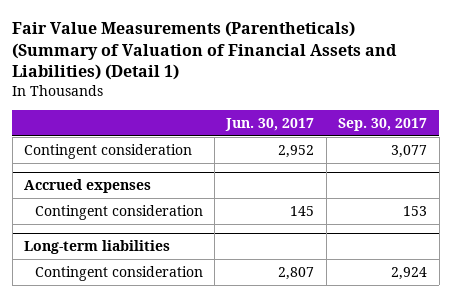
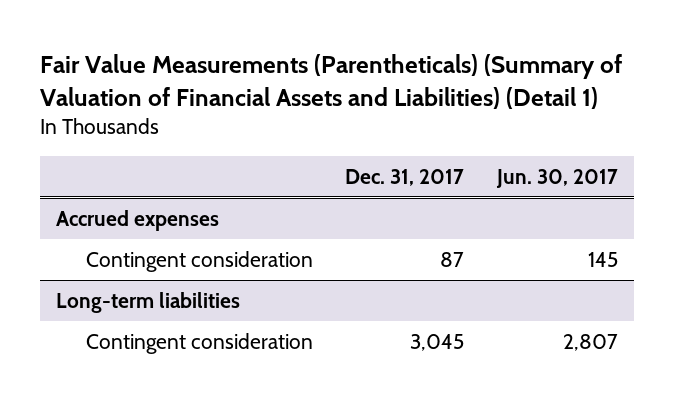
[338,117,428,131] Sep. 30, 2017 -> none
none -> [345,168,465,186] Dec. 31, 2017
[24,143,193,159] Contingent consideration -> none

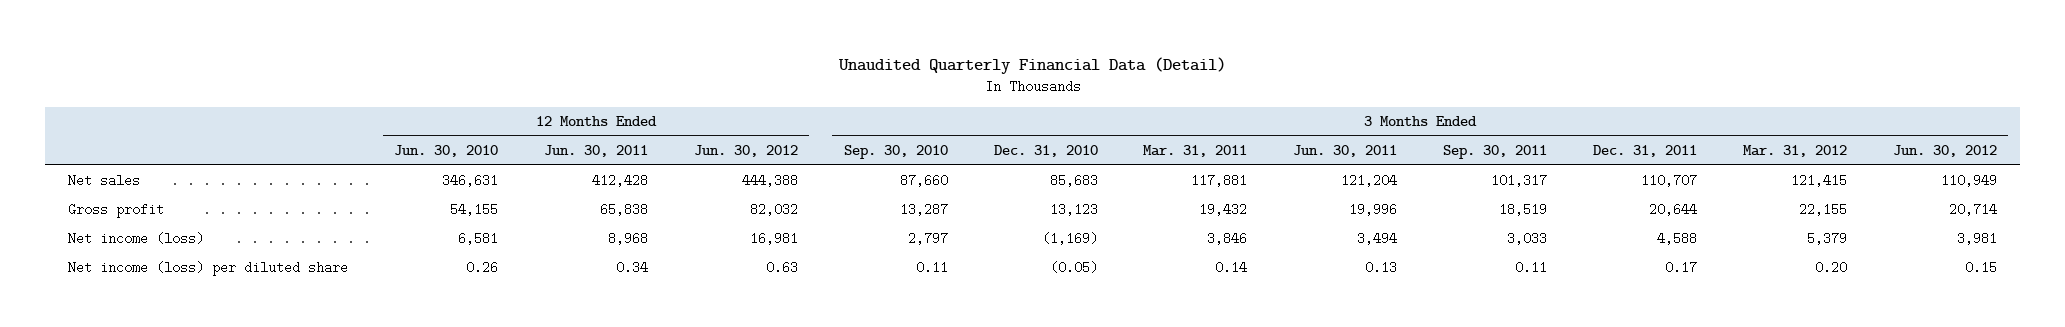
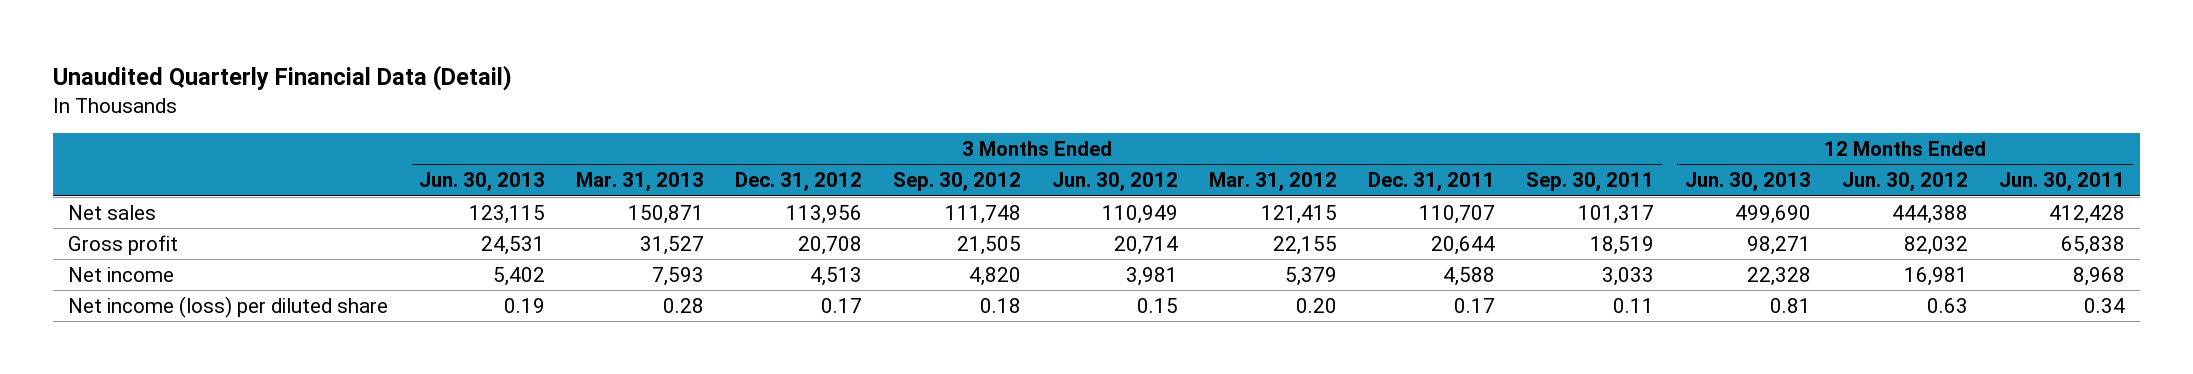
[394,145,499,158] Jun. 30, 2010 -> none
[843,145,948,160] Sep. 30, 2010 -> none
[993,145,1098,158] Dec. 31, 2010 -> none
[1143,145,1248,158] Mar. 31, 2011 -> none
[1293,145,1398,158] Jun. 30, 2011 -> none
none -> [419,172,546,193] Jun. 30, 2013
none -> [576,172,705,193] Mar. 31, 2013
none -> [735,172,863,193] Dec. 31, 2012
none -> [893,172,1022,193] Sep. 30, 2012
none -> [1685,172,1812,193] Jun. 30, 2013
[68,232,205,246] Net income (loss) -> [68,266,175,282] Net income

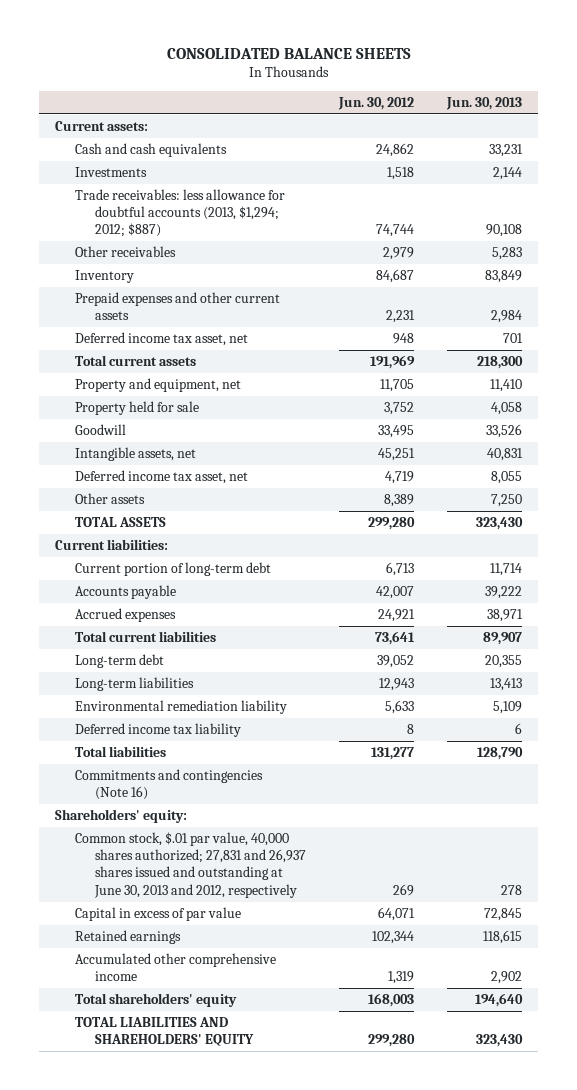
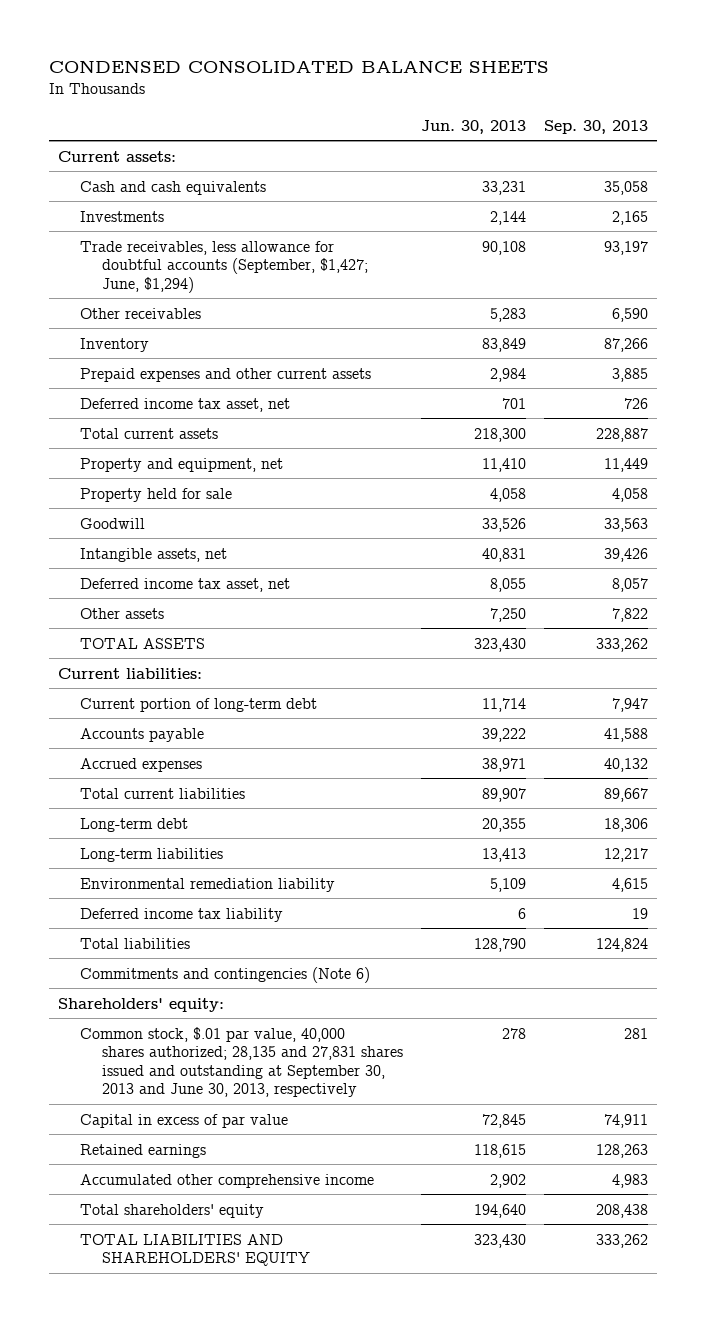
[166,48,411,60] CONSOLIDATED BALANCE SHEETS -> [48,60,549,74] CONDENSED CONSOLIDATED BALANCE SHEETS
[338,96,415,110] Jun. 30, 2012 -> none
none -> [543,119,648,134] Sep. 30, 2013
[75,189,286,238] Trade receivables: less allowance for doubtful accounts (2013, $1,294; 2012; $887) -> [79,240,369,293] Trade receivables, less allowance for doubtful accounts (September, $1,427; June, $1,294)
[75,769,264,801] Commitments and contingencies (Note 16) -> [79,966,370,983] Commitments and contingencies (Note 6)
[75,832,307,898] Common stock, $.01 par value, 40,000 shares authorized; 27,831 and 26,937 shares issued and outstanding at June 30, 2013 and 2012, respectively -> [79,1026,404,1098] Common stock, $.01 par value, 40,000 shares authorized; 28,135 and 27,831 shares issued and outstanding at September 30, 2013 and June 30, 2013, respectively

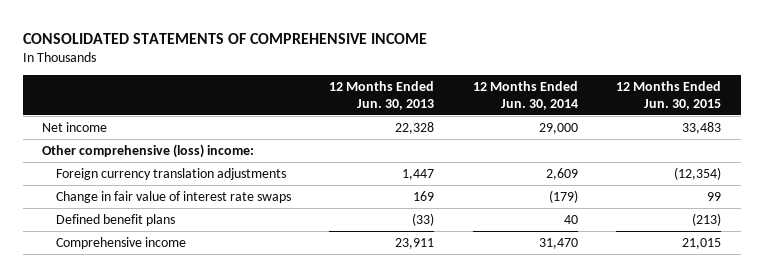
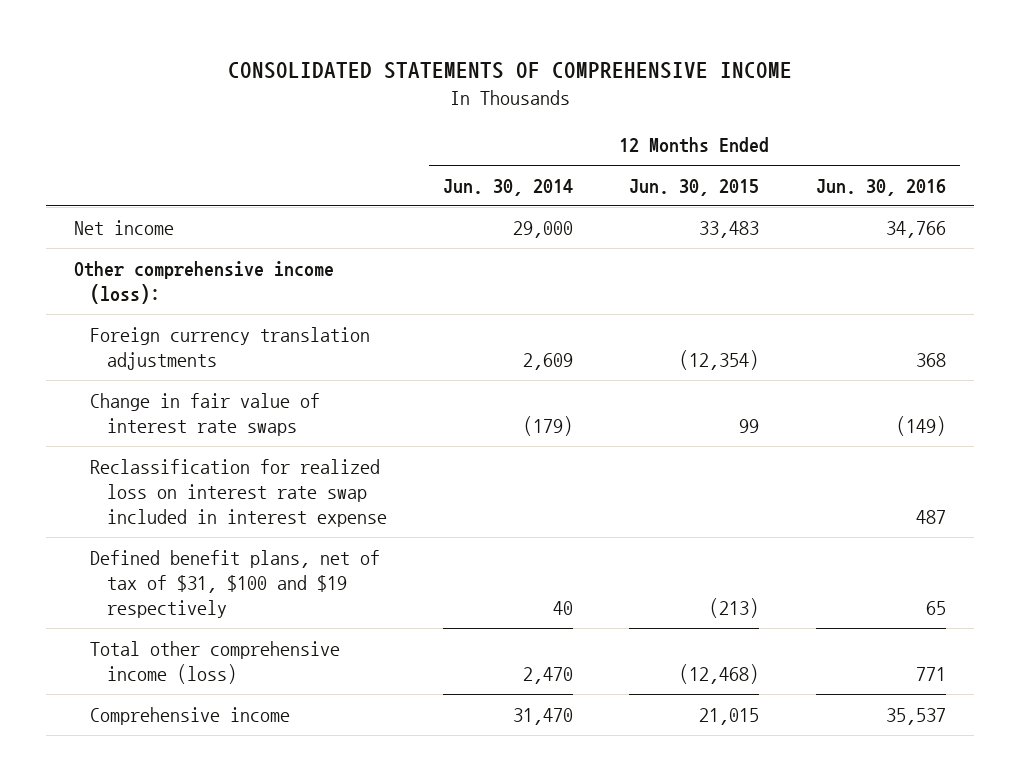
[329,81,435,110] 12 Months Ended Jun. 30, 2013 -> none
none -> [815,179,946,197] Jun. 30, 2016
[42,143,255,158] Other comprehensive (loss) income: -> [73,260,334,304] Other comprehensive income (loss):
none -> [90,458,387,527] Reclassification for realized loss on interest rate swap included in interest expense
[55,213,175,226] Defined benefit plans -> [90,549,381,618] Defined benefit plans, net of tax of $31, $100 and $19 respectively
none -> [90,640,341,684] Total other comprehensive income (loss)

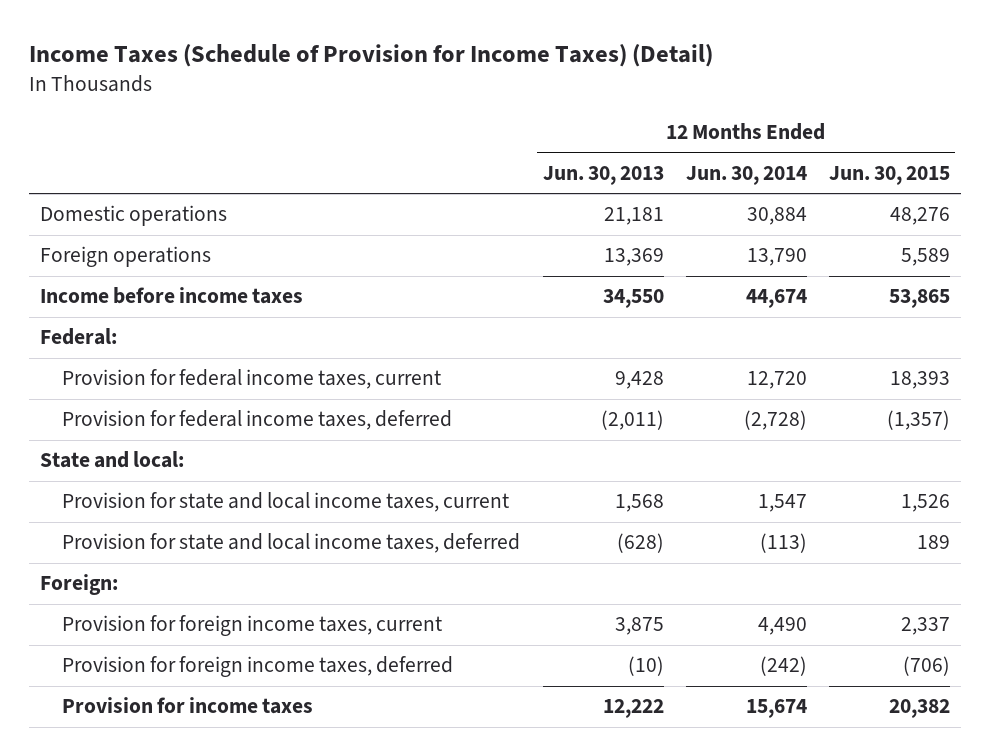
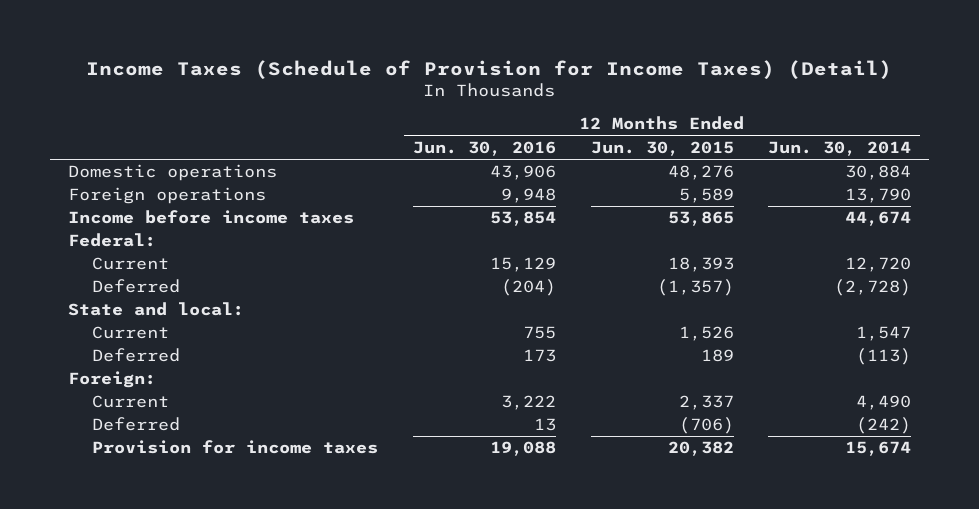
[542,165,664,185] Jun. 30, 2013 -> none
none -> [412,140,556,156] Jun. 30, 2016
[62,369,442,390] Provision for federal income taxes, current -> [92,257,170,271] Current
[62,410,453,431] Provision for federal income taxes, deferred -> [92,279,181,294] Deferred
[62,492,510,513] Provision for state and local income taxes, current -> [92,326,170,340] Current
[62,533,521,554] Provision for state and local income taxes, deferred -> [92,348,181,363] Deferred
[62,615,443,637] Provision for foreign income taxes, current -> [92,395,170,409] Current
[62,656,454,678] Provision for foreign income taxes, deferred -> [92,417,181,432] Deferred

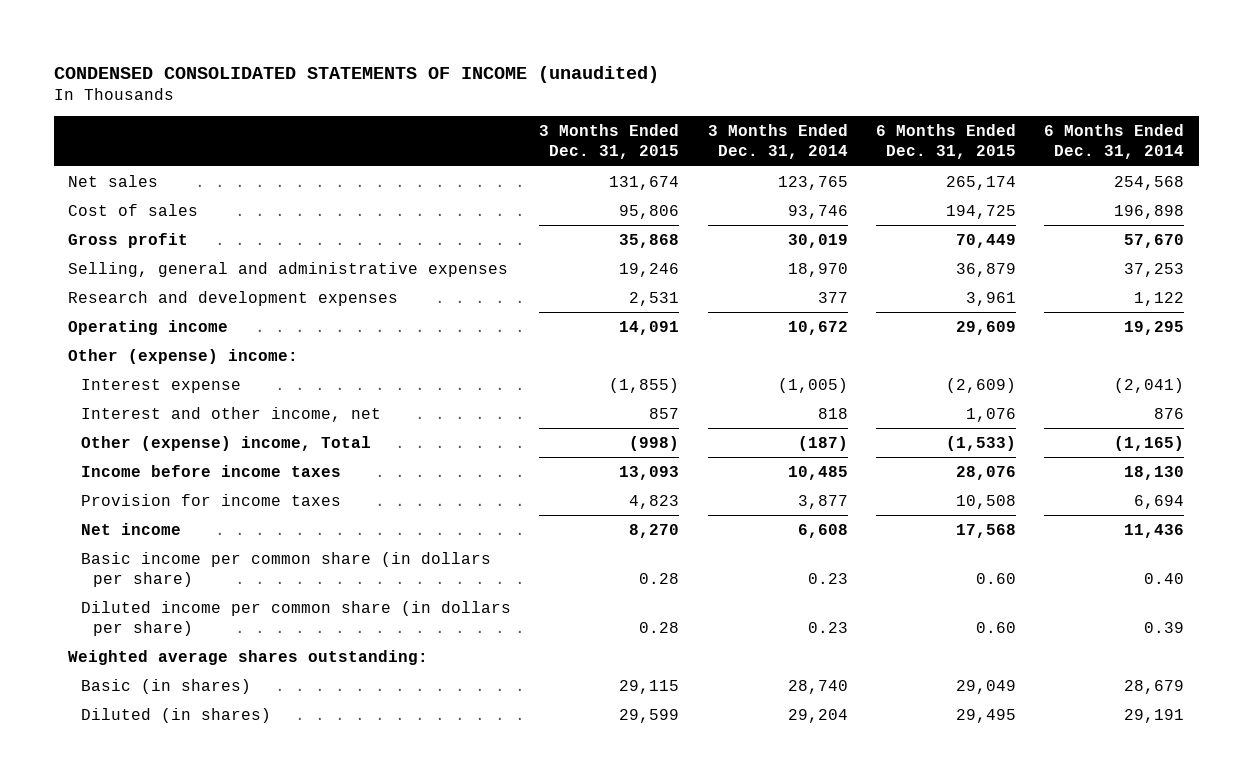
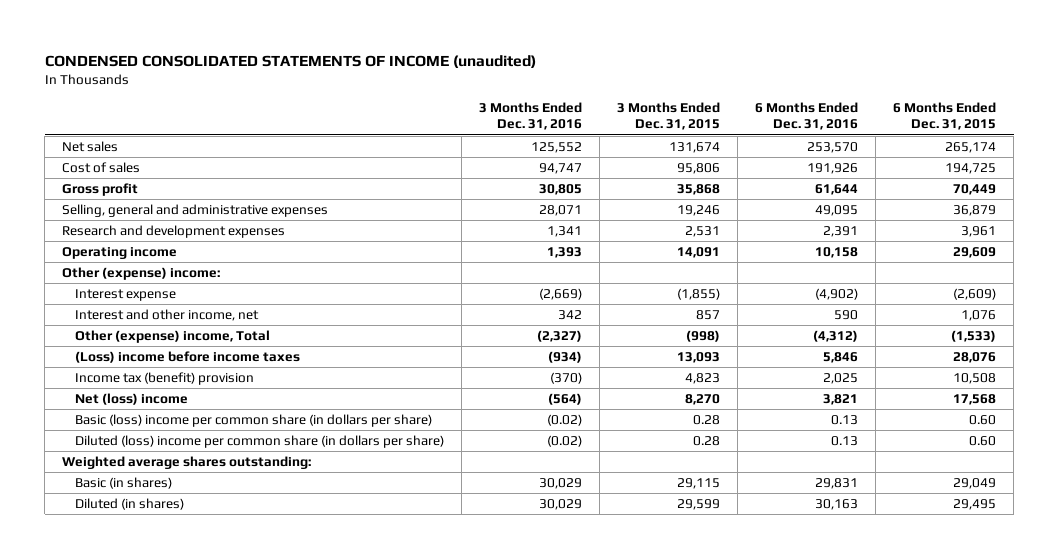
[707,124,848,160] 3 Months Ended Dec. 31, 2014 -> none
[1044,124,1185,160] 6 Months Ended Dec. 31, 2014 -> none
none -> [478,102,582,131] 3 Months Ended Dec. 31, 2016
none -> [755,102,859,131] 6 Months Ended Dec. 31, 2016
[80,464,341,477] Income before income taxes -> [74,350,300,363] (Loss) income before income taxes
[80,493,341,506] Provision for income taxes -> [74,371,254,385] Income tax (benefit) provision
[80,522,181,535] Net income -> [74,392,188,405] Net (loss) income
[80,551,491,587] Basic income per common share (in dollars per share) -> [74,413,432,427] Basic (loss) income per common share (in dollars per share)
[80,600,511,636] Diluted income per common share (in dollars per share) -> [74,434,444,448] Diluted (loss) income per common share (in dollars per share)

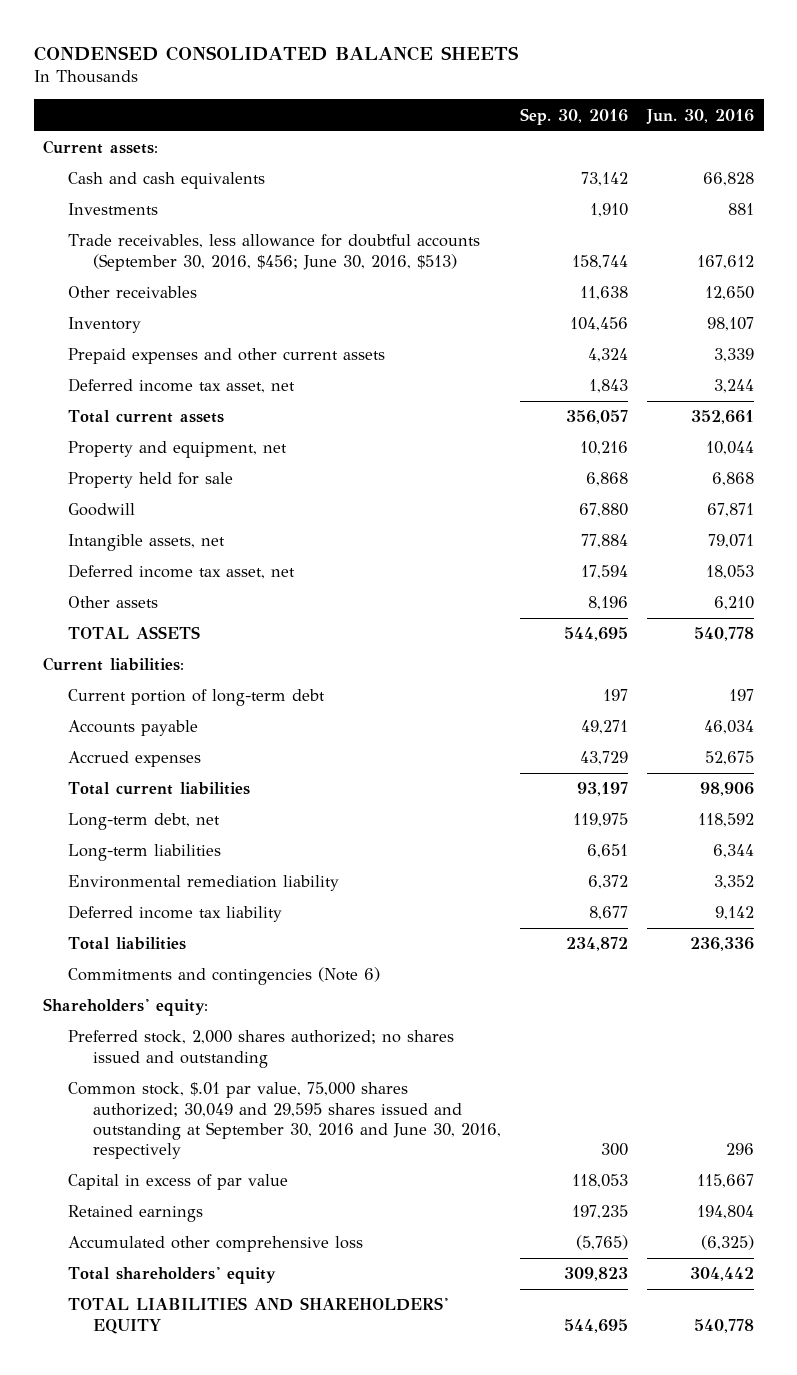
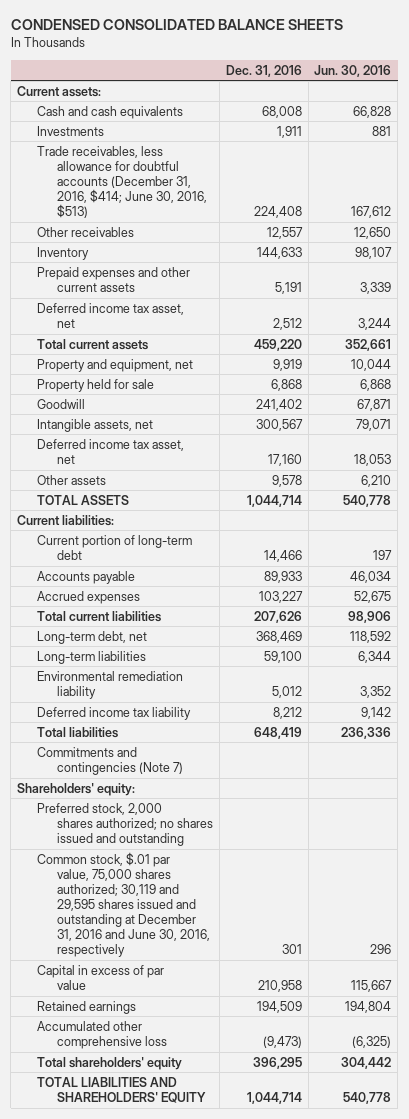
[520,107,629,125] Sep. 30, 2016 -> none
none -> [225,64,302,77] Dec. 31, 2016
[68,234,481,271] Trade receivables, less allowance for doubtful accounts (September 30, 2016, $456; June 30, 2016, $513) -> [36,145,207,219] Trade receivables, less allowance for doubtful accounts (December 31, 2016, $414; June 30, 2016, $513)
[68,967,381,986] Commitments and contingencies (Note 6) -> [36,746,183,775] Commitments and contingencies (Note 7)
[68,1082,502,1160] Common stock, $.01 par value, 75,000 shares authorized; 30,049 and 29,595 shares issued and outstanding at September 30, 2016 and June 30, 2016, respectively -> [36,851,210,958] Common stock, $.01 par value, 75,000 shares authorized; 30,119 and 29,595 shares issued and outstanding at December 31, 2016 and June 30, 2016, respectively

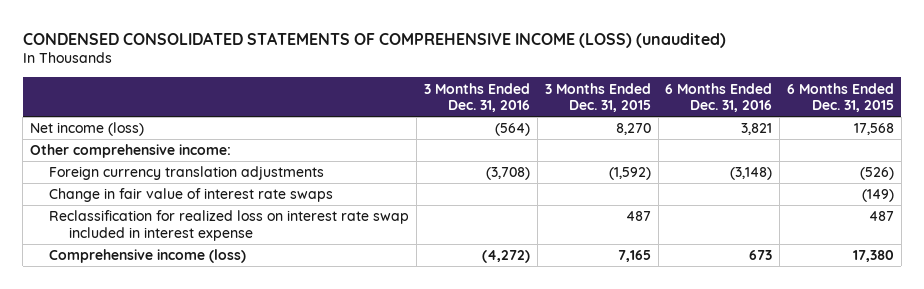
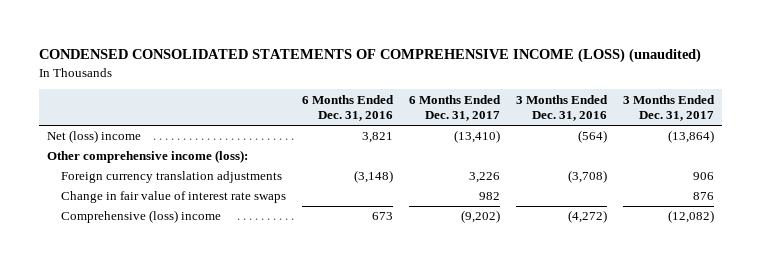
[544,82,651,112] 3 Months Ended Dec. 31, 2015 -> none
[787,82,895,112] 6 Months Ended Dec. 31, 2015 -> none
none -> [409,94,502,122] 6 Months Ended Dec. 31, 2017
none -> [622,94,715,122] 3 Months Ended Dec. 31, 2017
[30,122,145,137] Net income (loss) -> [47,130,142,144] Net (loss) income
[30,144,232,159] Other comprehensive income: -> [47,150,249,164] Other comprehensive income (loss):
[49,210,410,241] Reclassification for realized loss on interest rate swap included in interest expense -> none
[49,249,247,264] Comprehensive income (loss) -> [61,210,222,224] Comprehensive (loss) income

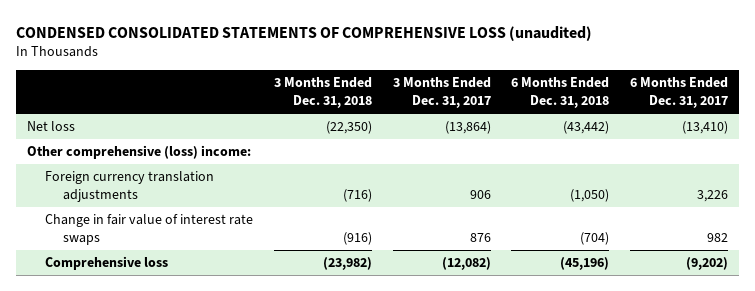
[39,48,702,64] CONDENSED CONSOLIDATED STATEMENTS OF COMPREHENSIVE INCOME (LOSS) (unaudited) -> [16,25,593,41] CONDENSED CONSOLIDATED STATEMENTS OF COMPREHENSIVE LOSS (unaudited)
[302,94,395,122] 6 Months Ended Dec. 31, 2016 -> none
[516,94,609,122] 3 Months Ended Dec. 31, 2016 -> none
none -> [273,77,372,109] 3 Months Ended Dec. 31, 2018
none -> [511,77,610,109] 6 Months Ended Dec. 31, 2018
[47,130,142,144] Net (loss) income -> [26,121,75,132] Net loss
[47,150,249,164] Other comprehensive income (loss): -> [26,145,251,160] Other comprehensive (loss) income:
[61,210,222,224] Comprehensive (loss) income -> [44,256,168,271] Comprehensive loss

